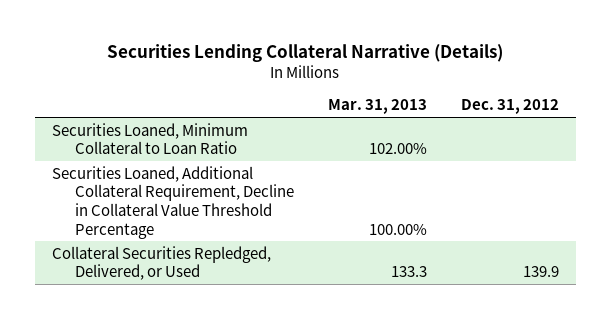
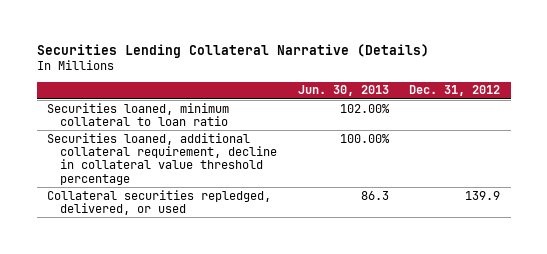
[328,99,428,115] Mar. 31, 2013 -> none
none -> [297,85,389,97] Jun. 30, 2013
[51,122,248,155] Securities Loaned, Minimum Collateral to Loan Ratio -> [47,102,230,126] Securities loaned, minimum collateral to loan ratio
[51,165,295,239] Securities Loaned, Additional Collateral Requirement, Decline in Collateral Value Threshold Percentage -> [47,132,278,185] Securities loaned, additional collateral requirement, decline in collateral value threshold percentage
[51,245,271,281] Collateral Securities Repledged, Delivered, or Used -> [47,189,272,215] Collateral securities repledged, delivered, or used

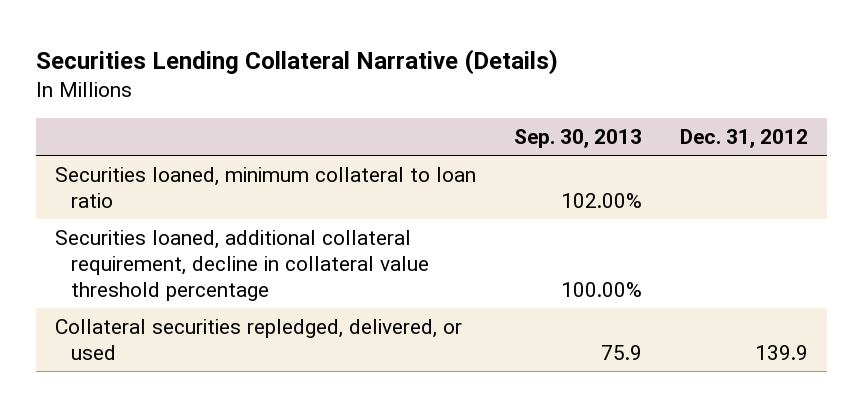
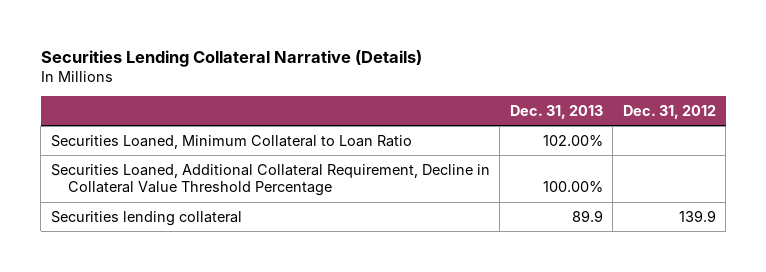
[514,128,643,148] Sep. 30, 2013 -> none
none -> [509,105,603,120] Dec. 31, 2013
[55,167,477,208] Securities loaned, minimum collateral to loan ratio -> [50,134,412,149] Securities Loaned, Minimum Collateral to Loan Ratio
[55,230,430,301] Securities loaned, additional collateral requirement, decline in collateral value threshold percentage -> [50,163,490,197] Securities Loaned, Additional Collateral Requirement, Decline in Collateral Value Threshold Percentage
[55,319,463,360] Collateral securities repledged, delivered, or used -> [50,210,242,226] Securities lending collateral

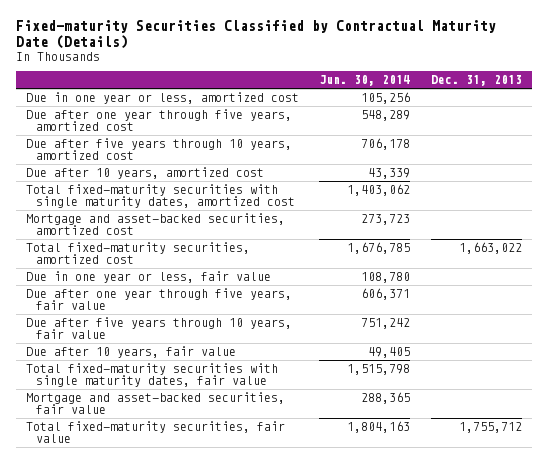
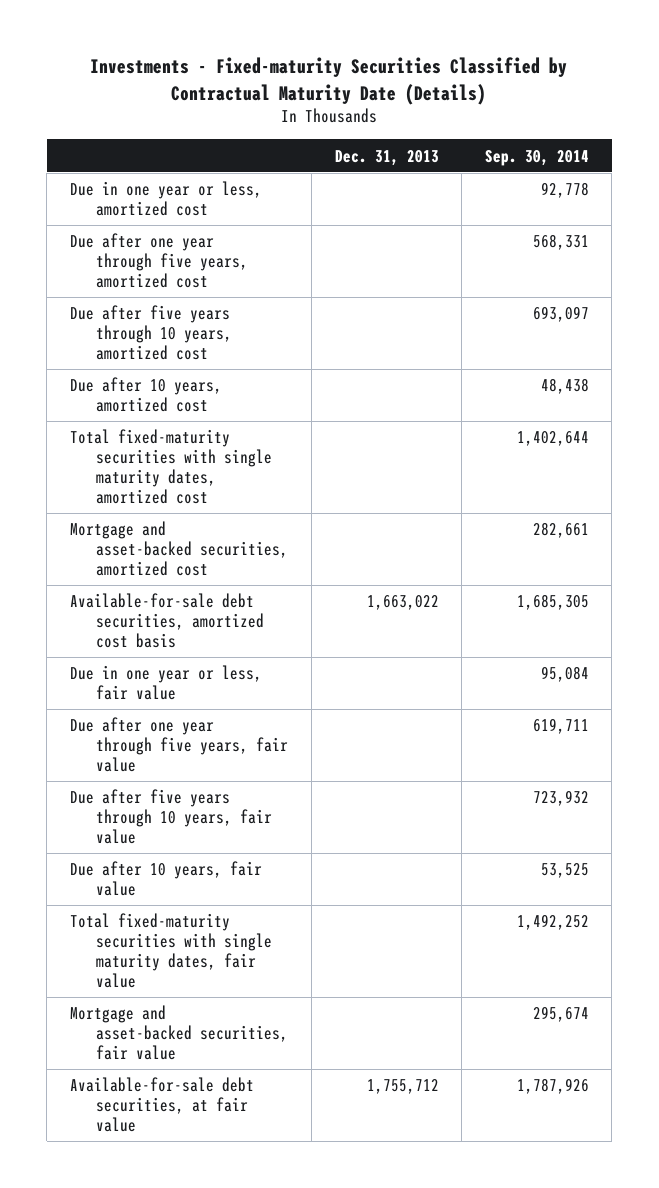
[15,20,496,50] Fixed-maturity Securities Classified by Contractual Maturity Date (Details) -> [90,57,568,105] Investments - Fixed-maturity Securities Classified by Contractual Maturity Date (Details)
[319,75,411,87] Jun. 30, 2014 -> none
none -> [484,149,589,166] Sep. 30, 2014
[25,242,250,265] Total fixed-maturity securities, amortized cost -> [69,593,265,648] Available-for-sale debt securities, amortized cost basis
[25,421,285,444] Total fixed-maturity securities, fair value -> [69,1077,254,1132] Available-for-sale debt securities, at fair value

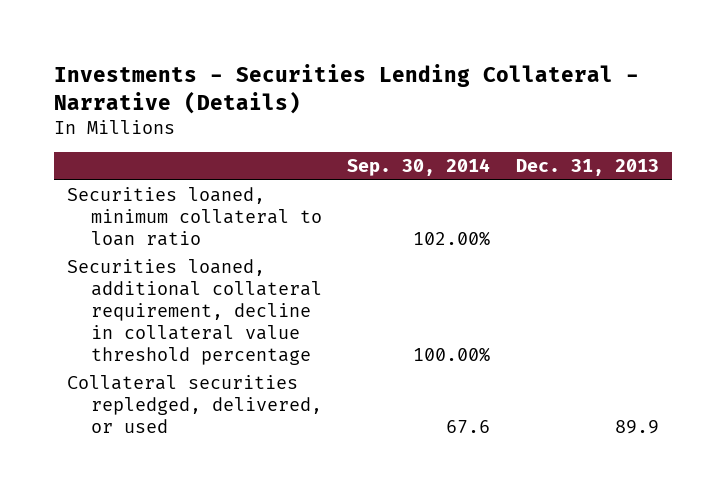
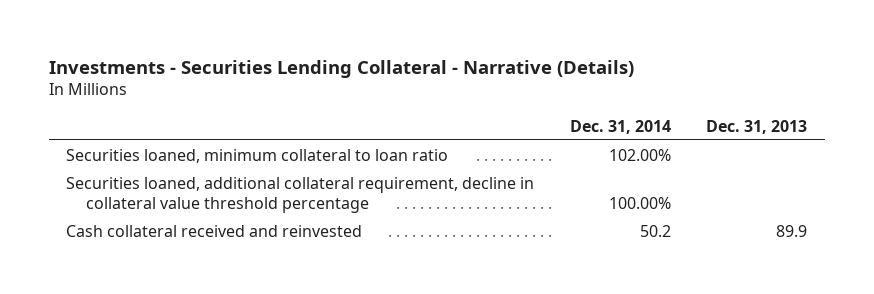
[347,158,491,177] Sep. 30, 2014 -> none
none -> [569,119,671,134] Dec. 31, 2014
[66,375,322,434] Collateral securities repledged, delivered, or used -> [66,224,363,237] Cash collateral received and reinvested

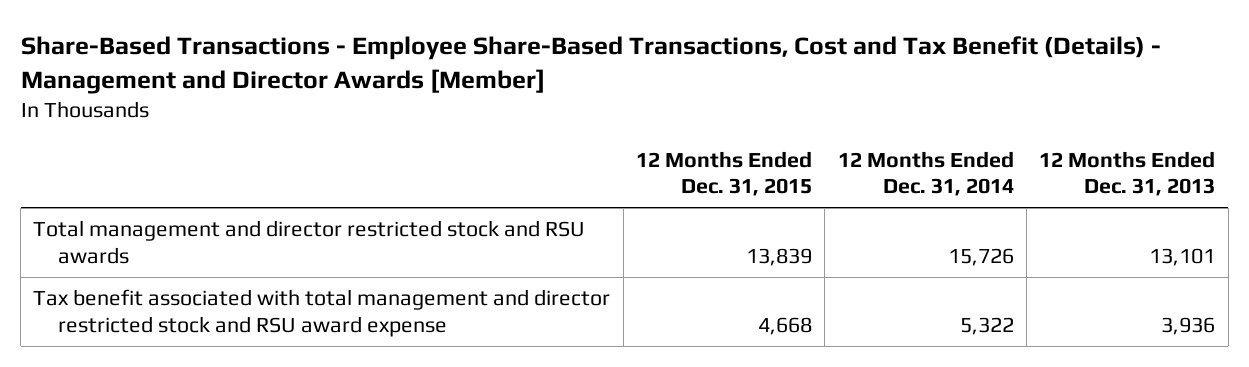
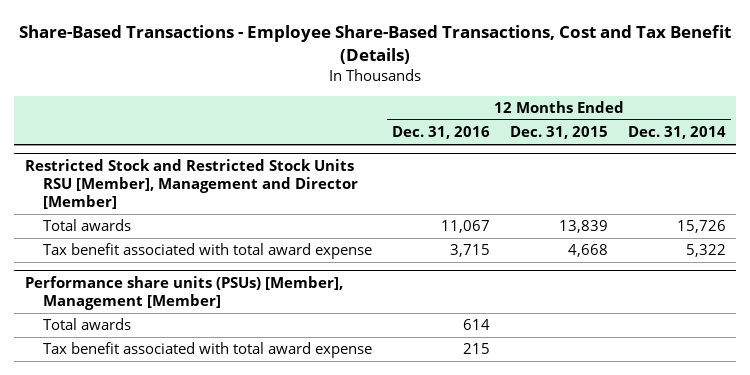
[20,36,1161,94] Share-Based Transactions - Employee Share-Based Transactions, Cost and Tax Benefit (Details) - Management and Director Awards [Member] -> [19,24,732,64] Share-Based Transactions - Employee Share-Based Transactions, Cost and Tax Benefit (Details)
[1039,150,1216,197] 12 Months Ended Dec. 31, 2013 -> none
none -> [391,126,490,140] Dec. 31, 2016
[33,220,586,264] Total management and director restricted stock and RSU awards -> none
[33,289,611,337] Tax benefit associated with total management and director restricted stock and RSU award expense -> none
none -> [24,159,358,209] Restricted Stock and Restricted Stock Units RSU [Member], Management and Director [Member]
none -> [42,219,131,232] Total awards
none -> [42,243,372,260] Tax benefit associated with total award expense
none -> [24,276,343,311] Performance share units (PSUs) [Member], Management [Member]
none -> [42,318,131,331] Total awards
none -> [42,342,372,359] Tax benefit associated with total award expense

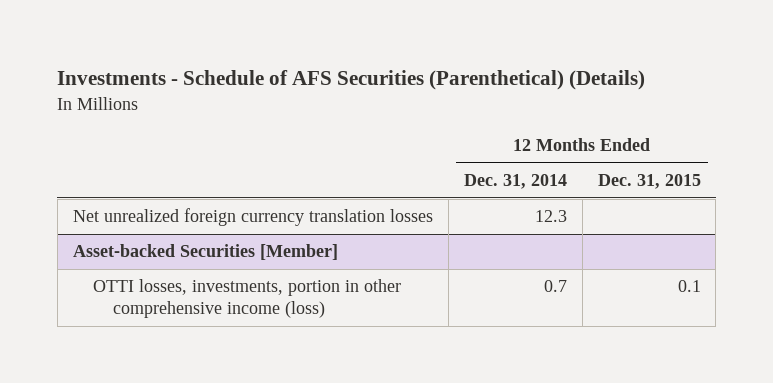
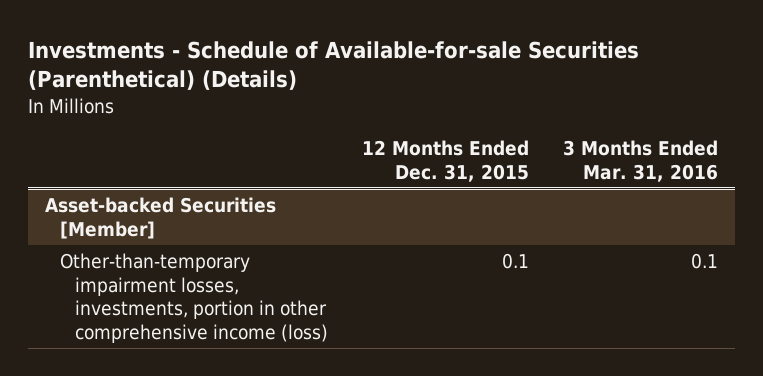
[57,70,646,91] Investments - Schedule of AFS Securities (Parenthetical) (Details) -> [28,40,640,91] Investments - Schedule of Available-for-sale Securities (Parenthetical) (Details)
[463,174,567,190] Dec. 31, 2014 -> none
none -> [562,140,718,182] 3 Months Ended Mar. 31, 2016
[72,208,433,227] Net unrealized foreign currency translation losses -> none
[92,279,401,319] OTTI losses, investments, portion in other comprehensive income (loss) -> [60,252,328,343] Other-than-temporary impairment losses, investments, portion in other comprehensive income (loss)

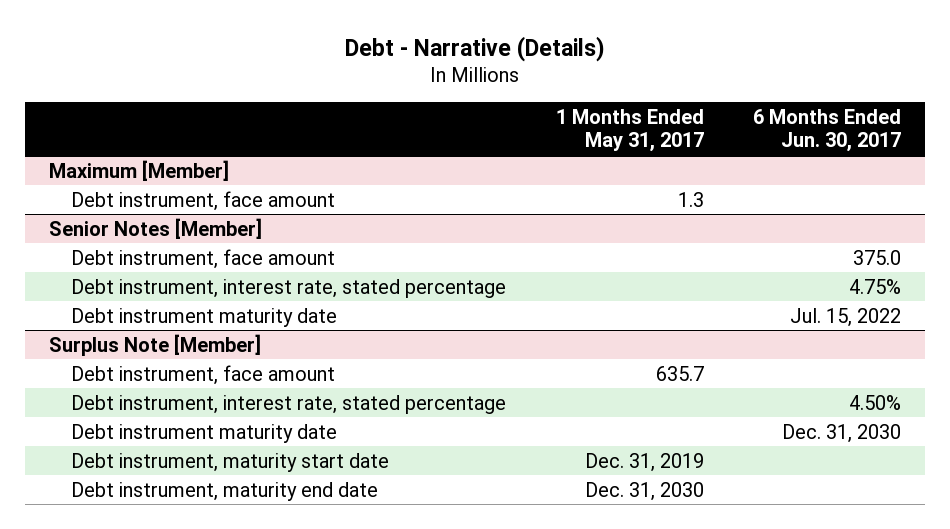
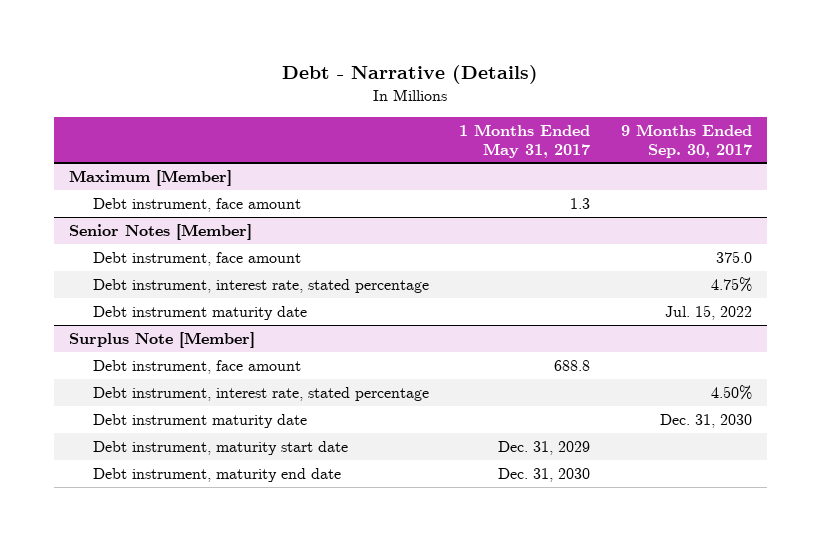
[752,108,901,153] 6 Months Ended Jun. 30, 2017 -> none
none -> [620,123,752,158] 9 Months Ended Sep. 30, 2017
[655,365,704,381] 635.7 -> [554,359,591,371] 688.8
[584,452,704,472] Dec. 31, 2019 -> [498,440,591,455] Dec. 31, 2029

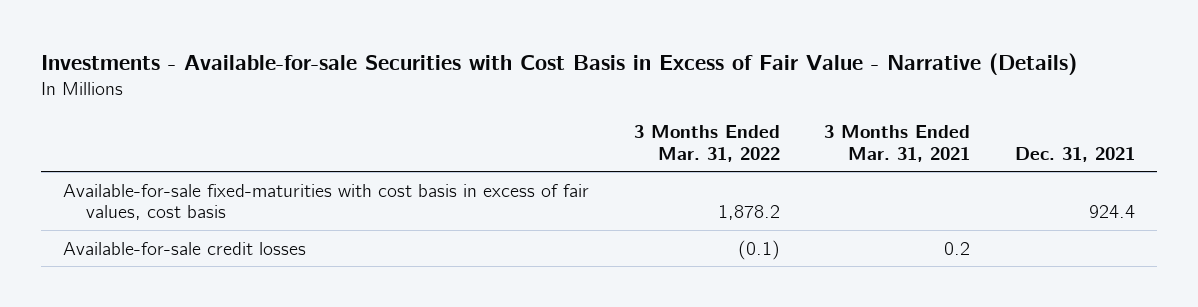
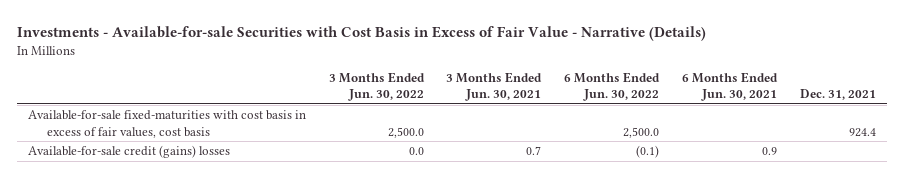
[633,125,780,162] 3 Months Ended Mar. 31, 2022 -> none
[824,125,971,162] 3 Months Ended Mar. 31, 2021 -> none
none -> [328,71,425,102] 3 Months Ended Jun. 30, 2022
none -> [446,71,543,102] 3 Months Ended Jun. 30, 2021
none -> [564,71,661,102] 6 Months Ended Jun. 30, 2022
none -> [681,71,778,102] 6 Months Ended Jun. 30, 2021
[63,241,307,255] Available-for-sale credit losses -> [28,145,231,159] Available-for-sale credit (gains) losses

